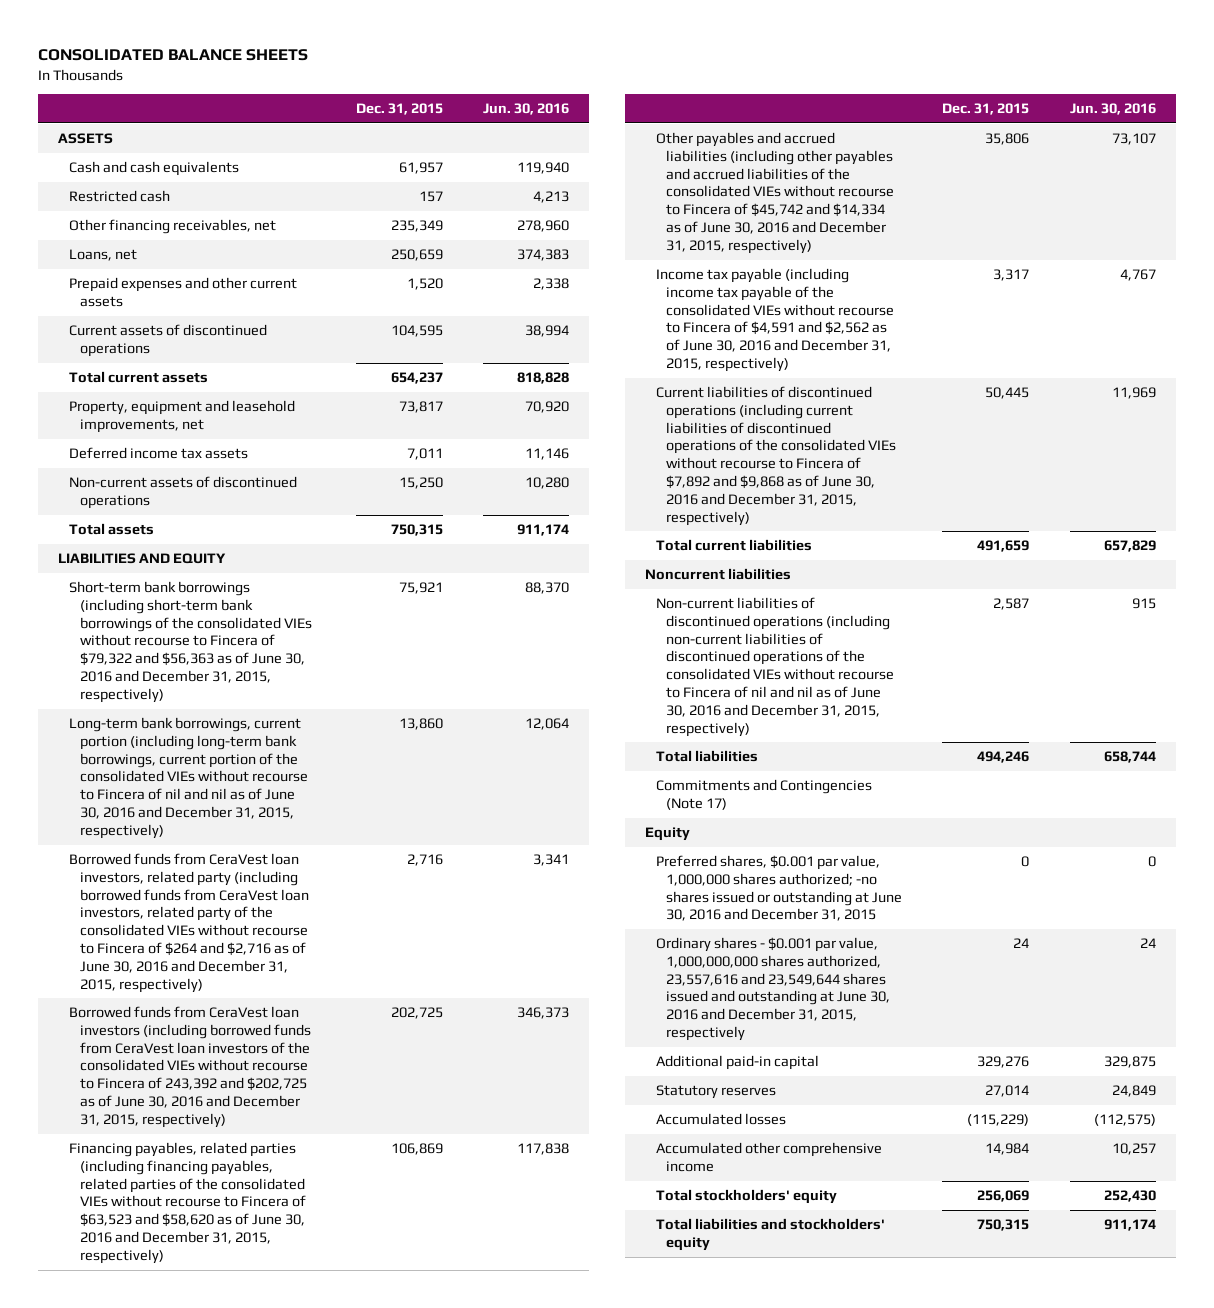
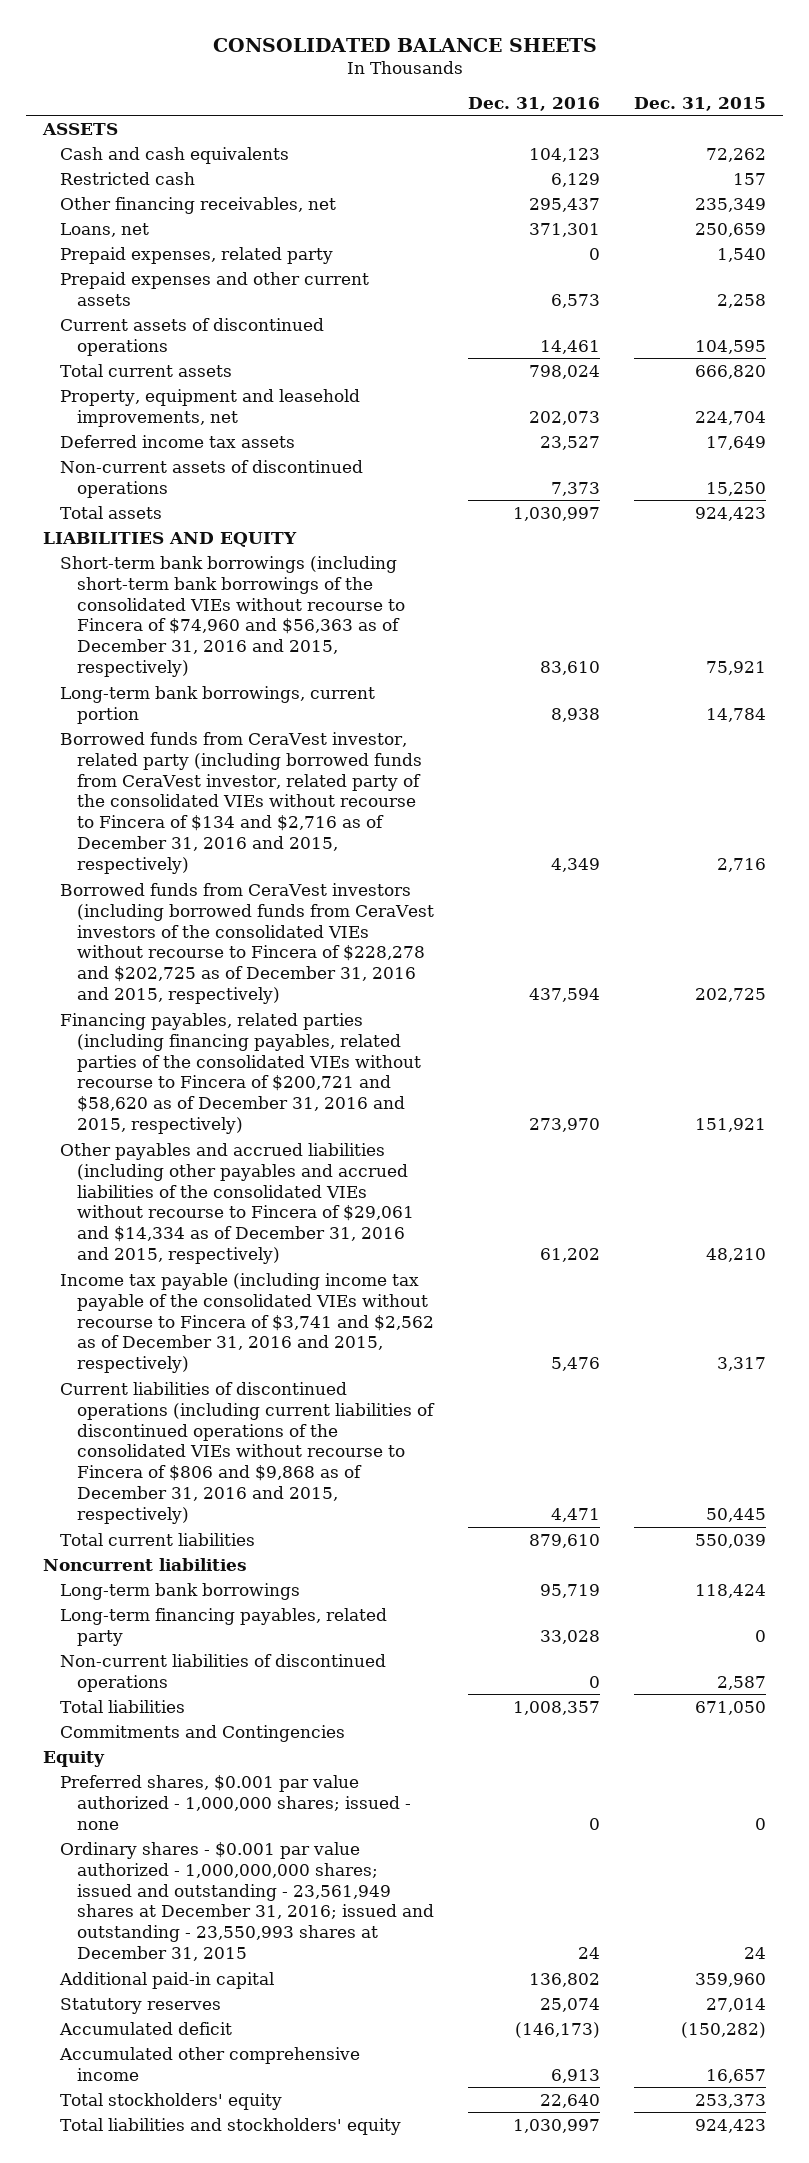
[483,102,570,115] Jun. 30, 2016 -> none
none -> [467,96,600,111] Dec. 31, 2016
[398,162,443,175] 61,957 -> [706,147,767,162] 72,262
none -> [60,246,334,264] Prepaid expenses, related party
[406,278,443,291] 1,520 -> [717,293,767,308] 2,258
[390,372,443,385] 654,237 -> [695,364,767,379] 666,820
[398,401,443,414] 73,817 -> [695,410,767,425] 224,704
[406,448,443,461] 7,011 -> [706,435,767,450] 17,649
[390,524,443,537] 750,315 -> [695,506,767,521] 924,423
[68,581,312,703] Short-term bank borrowings (including short-term bank borrowings of the consolidated VIEs without recourse to Fincera of $79,322 and $56,363 as of June 30, 2016 and December 31, 2015, respectively) -> [60,555,405,678] Short-term bank borrowings (including short-term bank borrowings of the consolidated VIEs without recourse to Fincera of $74,960 and $56,363 as of December 31, 2016 and 2015, respectively)
[68,717,308,839] Long-term bank borrowings, current portion (including long-term bank borrowings, current portion of the consolidated VIEs without recourse to Fincera of nil and nil as of June 30, 2016 and December 31, 2015, respectively) -> [60,685,376,724] Long-term bank borrowings, current portion
[398,718,443,731] 13,860 -> [706,707,767,722] 14,784
[68,853,309,993] Borrowed funds from CeraVest loan investors, related party (including borrowed funds from CeraVest loan investors, related party of the consolidated VIEs without recourse to Fincera of $264 and $2,716 as of June 30, 2016 and December 31, 2015, respectively) -> [60,731,422,875] Borrowed funds from CeraVest investor, related party (including borrowed funds from CeraVest investor, related party of the consolidated VIEs without recourse to Fincera of $134 and $2,716 as of December 31, 2016 and 2015, respectively)
[68,1006,311,1128] Borrowed funds from CeraVest loan investors (including borrowed funds from CeraVest loan investors of the consolidated VIEs without recourse to Fincera of 243,392 and $202,725 as of June 30, 2016 and December 31, 2015, respectively) -> [60,882,434,1005] Borrowed funds from CeraVest investors (including borrowed funds from CeraVest investors of the consolidated VIEs without recourse to Fincera of $228,278 and $202,725 as of December 31, 2016 and 2015, respectively)
[68,1142,306,1264] Financing payables, related parties (including financing payables, related parties of the consolidated VIEs without recourse to Fincera of $63,523 and $58,620 as of June 30, 2016 and December 31, 2015, respectively) -> [60,1012,421,1135] Financing payables, related parties (including financing payables, related parties of the consolidated VIEs without recourse to Fincera of $200,721 and $58,620 as of December 31, 2016 and 2015, respectively)
[390,1143,443,1156] 106,869 -> [695,1118,767,1133] 151,921
[655,132,895,254] Other payables and accrued liabilities (including other payables and accrued liabilities of the consolidated VIEs without recourse to Fincera of $45,742 and $14,334 as of June 30, 2016 and December 31, 2015, respectively) -> [60,1142,414,1265] Other payables and accrued liabilities (including other payables and accrued liabilities of the consolidated VIEs without recourse to Fincera of $29,061 and $14,334 as of December 31, 2016 and 2015, respectively)
[985,133,1030,146] 35,806 -> [706,1248,767,1263] 48,210
[655,268,895,373] Income tax payable (including income tax payable of the consolidated VIEs without recourse to Fincera of $4,591 and $2,562 as of June 30, 2016 and December 31, 2015, respectively) -> [60,1272,434,1374] Income tax payable (including income tax payable of the consolidated VIEs without recourse to Fincera of $3,741 and $2,562 as of December 31, 2016 and 2015, respectively)
[655,386,897,526] Current liabilities of discontinued operations (including current liabilities of discontinued operations of the consolidated VIEs without recourse to Fincera of $7,892 and $9,868 as of June 30, 2016 and December 31, 2015, respectively) -> [60,1381,435,1525] Current liabilities of discontinued operations (including current liabilities of discontinued operations of the consolidated VIEs without recourse to Fincera of $806 and $9,868 as of December 31, 2016 and 2015, respectively)
[977,540,1030,553] 491,659 -> [695,1533,767,1548] 550,039
none -> [60,1582,301,1600] Long-term bank borrowings
none -> [60,1607,388,1646] Long-term financing payables, related party
[655,597,895,737] Non-current liabilities of discontinued operations (including non-current liabilities of discontinued operations of the consolidated VIEs without recourse to Fincera of nil and nil as of June 30, 2016 and December 31, 2015, respectively) -> [60,1653,387,1692] Non-current liabilities of discontinued operations
[977,751,1030,764] 494,246 -> [695,1700,767,1715] 671,050
[655,779,872,810] Commitments and Contingencies (Note 17) -> [60,1724,346,1742] Commitments and Contingencies
[655,855,903,922] Preferred shares, $0.001 par value, 1,000,000 shares authorized; -no shares issued or outstanding at June 30, 2016 and December 31, 2015 -> [60,1774,411,1830] Preferred shares, $0.001 par value authorized - 1,000,000 shares; issued - none
[655,937,891,1042] Ordinary shares - $0.001 par value, 1,000,000,000 shares authorized, 23,557,616 and 23,549,644 shares issued and outstanding at June 30, 2016 and December 31, 2015, respectively -> [60,1841,434,1962] Ordinary shares - $0.001 par value authorized - 1,000,000,000 shares; issued and outstanding - 23,561,949 shares at December 31, 2016; issued and outstanding - 23,550,993 shares at December 31, 2015
[977,1056,1030,1069] 329,276 -> [695,1972,767,1987] 359,960
[655,1113,786,1126] Accumulated losses -> [59,2021,233,2035] Accumulated deficit
[967,1114,1030,1127] (115,229) -> [681,2021,767,2038] (150,282)
[985,1143,1030,1156] 14,984 -> [706,2068,767,2083] 16,657
[977,1190,1030,1203] 256,069 -> [695,2093,767,2108] 253,373
[977,1219,1030,1232] 750,315 -> [695,2118,767,2133] 924,423

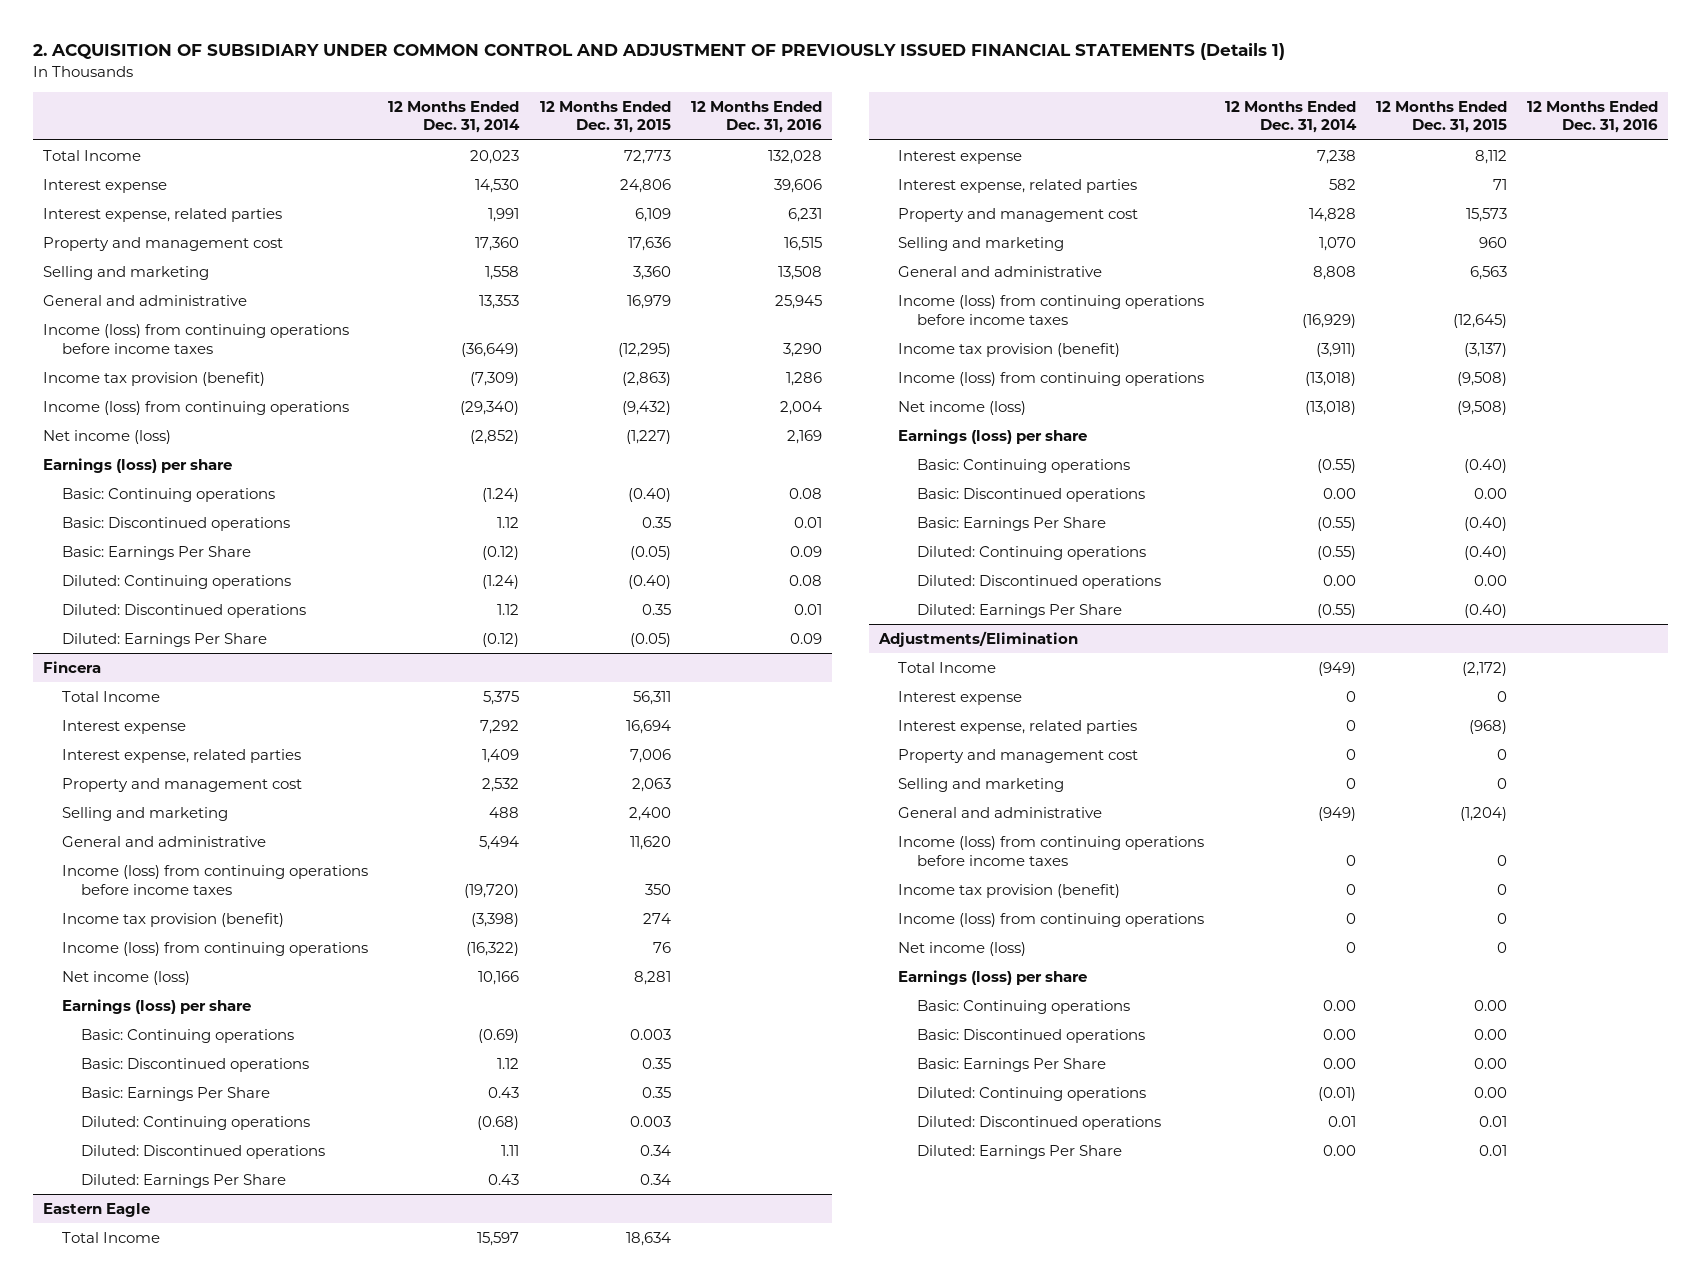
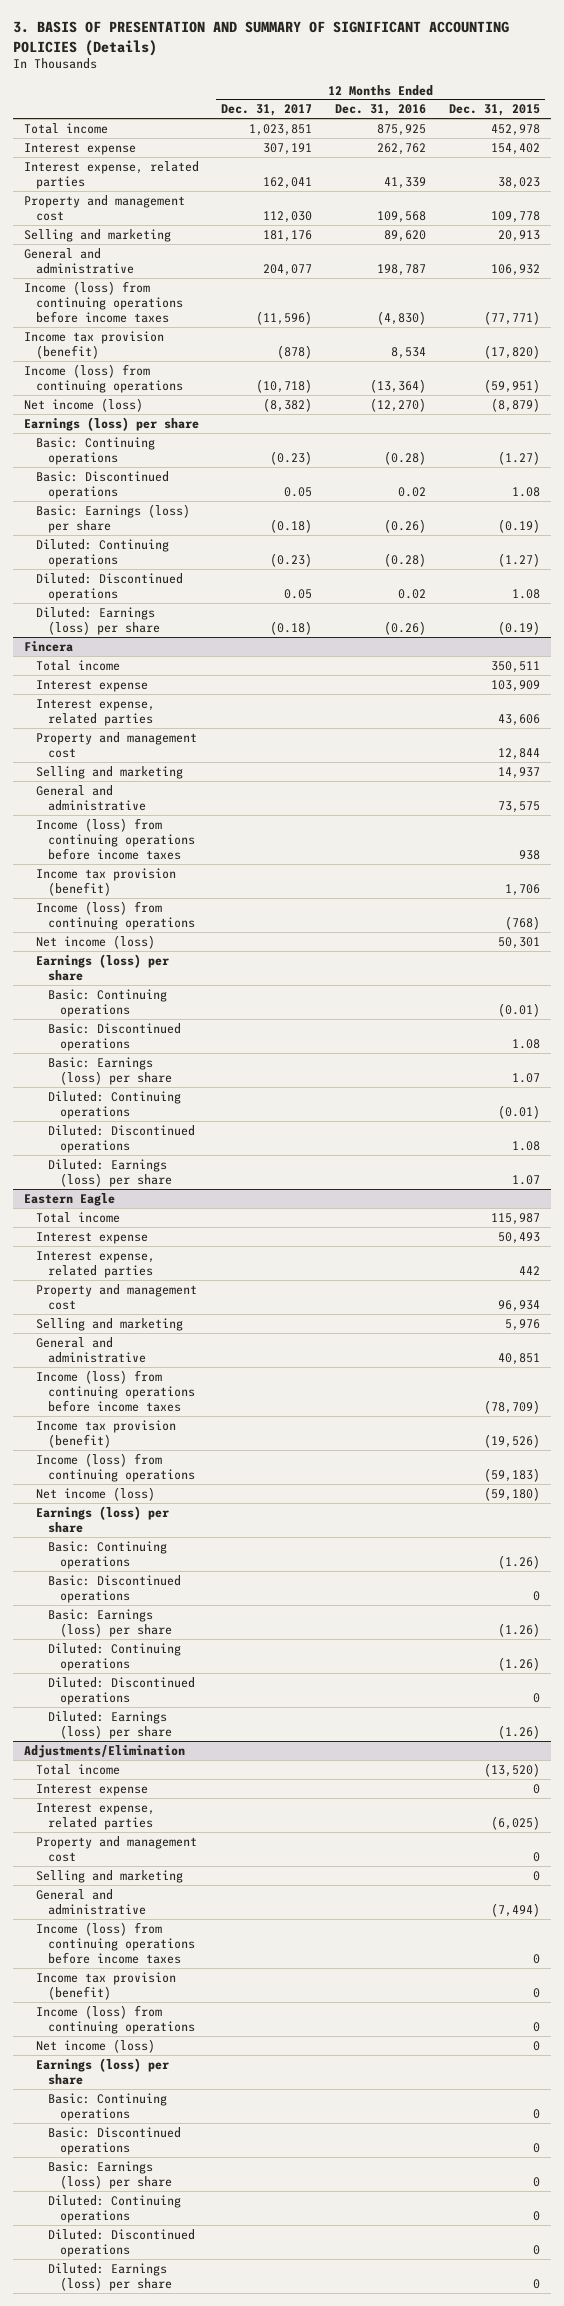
[33,43,1286,61] 2. ACQUISITION OF SUBSIDIARY UNDER COMMON CONTROL AND ADJUSTMENT OF PREVIOUSLY ISSUED FINANCIAL STATEMENTS (Details 1) -> [12,21,509,56] 3. BASIS OF PRESENTATION AND SUMMARY OF SIGNIFICANT ACCOUNTING POLICIES (Details)
[388,100,521,134] 12 Months Ended Dec. 31, 2014 -> none
none -> [221,104,313,117] Dec. 31, 2017
[43,149,142,161] Total Income -> [23,122,108,134] Total income
[623,149,671,164] 72,773 -> [490,123,540,136] 452,978
[767,149,822,164] 132,028 -> [377,123,427,136] 875,925
[619,178,671,193] 24,806 -> [490,142,540,155] 154,402
[773,178,822,193] 39,606 -> [377,142,427,155] 262,762
[634,207,671,222] 6,109 -> [497,176,540,189] 38,023
[787,207,822,222] 6,231 -> [384,176,427,189] 41,339
[627,236,671,251] 17,636 -> [490,210,540,223] 109,778
[783,236,822,251] 16,515 -> [377,210,427,223] 109,568
[632,265,671,280] 3,360 -> [497,229,540,242] 20,913
[777,265,822,280] 13,508 -> [384,229,427,242] 89,620
[626,294,671,309] 16,979 -> [490,263,540,276] 106,932
[774,294,822,309] 25,945 -> [377,263,427,276] 198,787
[617,342,671,357] (12,295) -> [483,310,540,325] (77,771)
[782,342,822,357] 3,290 -> [377,310,427,325] (4,830)
[621,371,671,386] (2,863) -> [483,344,540,359] (17,820)
[785,371,822,386] 1,286 -> [391,346,427,359] 8,534
[621,400,671,415] (9,432) -> [483,378,540,393] (59,951)
[779,400,822,415] 2,004 -> [370,378,427,393] (13,364)
[625,429,671,444] (1,227) -> [490,397,540,412] (8,879)
[786,429,822,444] 2,169 -> [370,397,427,412] (12,270)
[627,487,671,502] (0.40) -> [497,450,540,465] (1.27)
[788,487,822,499] 0.08 -> [384,450,427,465] (0.28)
[641,516,671,528] 0.35 -> [511,486,540,497] 1.08
[793,516,822,528] 0.01 -> [398,486,427,497] 0.02
[62,545,252,560] Basic: Earnings Per Share -> [35,503,190,533] Basic: Earnings (loss) per share
[629,545,671,560] (0.05) -> [497,518,540,533] (0.19)
[789,545,822,557] 0.09 -> [384,518,427,533] (0.26)
[627,574,671,589] (0.40) -> [497,552,540,567] (1.27)
[788,574,822,586] 0.08 -> [384,552,427,567] (0.28)
[641,603,671,615] 0.35 -> [511,588,540,599] 1.08
[793,603,822,615] 0.01 -> [398,588,427,599] 0.02
[62,632,268,647] Diluted: Earnings Per Share -> [35,606,160,635] Diluted: Earnings (loss) per share
[629,632,671,647] (0.05) -> [497,620,540,635] (0.19)
[789,632,822,644] 0.09 -> [384,620,427,635] (0.26)
[62,690,161,702] Total Income -> [35,659,120,671] Total income
[632,690,671,705] 56,311 -> [490,660,540,673] 350,511
[625,719,671,734] 16,694 -> [490,679,540,692] 103,909
[629,748,671,763] 7,006 -> [497,713,540,726] 43,606
[631,777,671,792] 2,063 -> [497,747,540,760] 12,844
[628,806,671,821] 2,400 -> [497,766,540,779] 14,937
[629,835,671,850] 11,620 -> [497,800,540,813] 73,575
[644,883,671,895] 350 -> [518,849,540,860] 938
[642,912,671,924] 274 -> [504,883,540,896] 1,706
[652,941,671,953] 76 -> [504,915,540,930] (768)
[633,970,671,985] 8,281 -> [497,936,540,949] 50,301
[629,1028,671,1040] 0.003 -> [497,1002,540,1017] (0.01)
[641,1057,671,1069] 0.35 -> [511,1038,540,1049] 1.08
[81,1086,271,1101] Basic: Earnings Per Share -> [47,1056,172,1085] Basic: Earnings (loss) per share
[641,1086,671,1098] 0.35 -> [511,1072,540,1083] 1.07
[629,1115,671,1127] 0.003 -> [497,1104,540,1119] (0.01)
[639,1144,671,1156] 0.34 -> [511,1140,540,1151] 1.08
[81,1173,287,1188] Diluted: Earnings Per Share -> [47,1158,172,1187] Diluted: Earnings (loss) per share
[639,1173,671,1185] 0.34 -> [511,1174,540,1185] 1.07
[62,1231,161,1243] Total Income -> [35,1211,120,1223] Total income
[625,1231,671,1246] 18,634 -> [490,1212,540,1225] 115,987
[1474,149,1507,164] 8,112 -> [497,1231,540,1244] 50,493
[1492,178,1507,190] 71 -> [518,1265,540,1275] 442
[1465,207,1507,222] 15,573 -> [497,1299,540,1312] 96,934
[1478,236,1507,248] 960 -> [504,1318,540,1331] 5,976
[1469,265,1507,280] 6,563 -> [497,1352,540,1365] 40,851
[1452,313,1507,328] (12,645) -> [483,1399,540,1414] (78,709)
[1463,342,1507,357] (3,137) -> [483,1433,540,1448] (19,526)
[1456,371,1507,386] (9,508) -> [483,1467,540,1482] (59,183)
[1456,400,1507,415] (9,508) -> [483,1486,540,1501] (59,180)
[1463,458,1507,473] (0.40) -> [497,1554,540,1569] (1.26)
[1473,487,1507,499] 0.00 -> [532,1590,540,1601] 0
[917,516,1107,531] Basic: Earnings Per Share -> [47,1608,172,1637] Basic: Earnings (loss) per share
[1463,516,1507,531] (0.40) -> [497,1622,540,1637] (1.26)
[1463,545,1507,560] (0.40) -> [497,1656,540,1671] (1.26)
[1473,574,1507,586] 0.00 -> [532,1692,540,1703] 0
[917,603,1123,618] Diluted: Earnings Per Share -> [47,1710,172,1739] Diluted: Earnings (loss) per share
[1463,603,1507,618] (0.40) -> [497,1724,540,1739] (1.26)
[898,661,997,673] Total Income -> [35,1763,120,1775] Total income
[1461,661,1507,676] (2,172) -> [483,1762,540,1777] (13,520)
[1468,719,1507,734] (968) -> [490,1815,540,1830] (6,025)
[1459,806,1507,821] (1,204) -> [490,1902,540,1917] (7,494)
[1473,999,1507,1011] 0.00 -> [532,2108,540,2119] 0
[1473,1028,1507,1040] 0.00 -> [532,2142,540,2153] 0
[917,1057,1107,1072] Basic: Earnings Per Share -> [47,2160,172,2189] Basic: Earnings (loss) per share
[1473,1057,1507,1069] 0.00 -> [532,2176,540,2187] 0
[1473,1086,1507,1098] 0.00 -> [532,2210,540,2221] 0
[1478,1115,1507,1127] 0.01 -> [532,2244,540,2255] 0
[917,1144,1123,1159] Diluted: Earnings Per Share -> [47,2262,172,2291] Diluted: Earnings (loss) per share
[1478,1144,1507,1156] 0.01 -> [532,2278,540,2289] 0

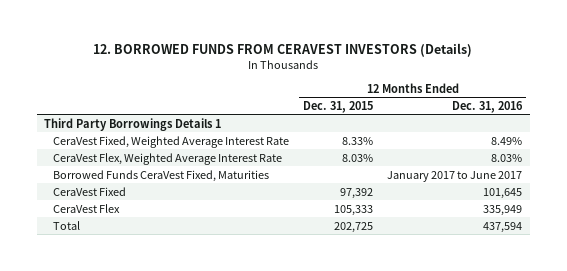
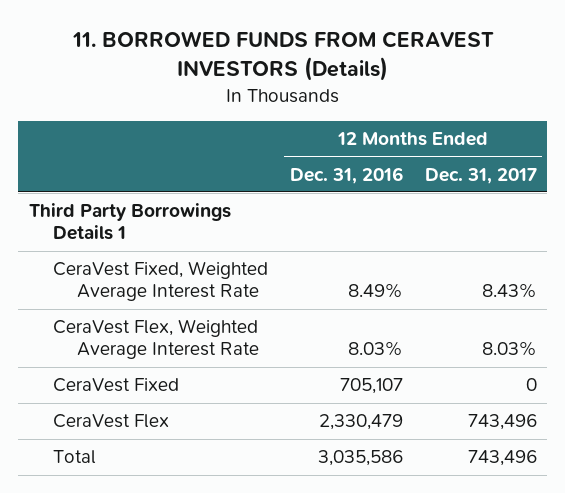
[93,43,473,58] 12. BORROWED FUNDS FROM CERAVEST INVESTORS (Details) -> [71,31,494,82] 11. BORROWED FUNDS FROM CERAVEST INVESTORS (Details)
[303,100,374,113] Dec. 31, 2015 -> none
none -> [424,167,537,184] Dec. 31, 2017
[52,169,269,182] Borrowed Funds CeraVest Fixed, Maturities -> none
[483,187,523,199] 101,645 -> [339,378,403,395] 705,107
[483,204,523,216] 335,949 -> [318,414,403,431] 2,330,479
[483,221,523,233] 437,594 -> [317,450,403,467] 3,035,586

